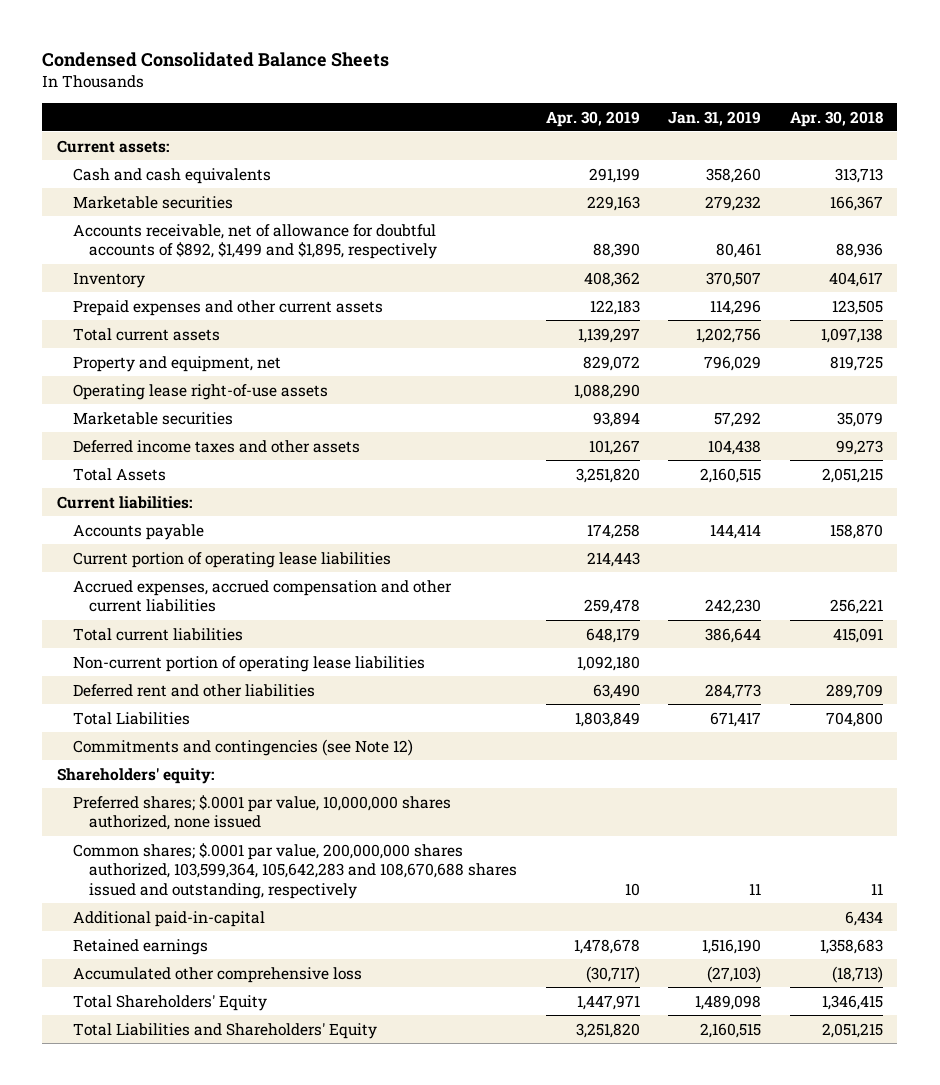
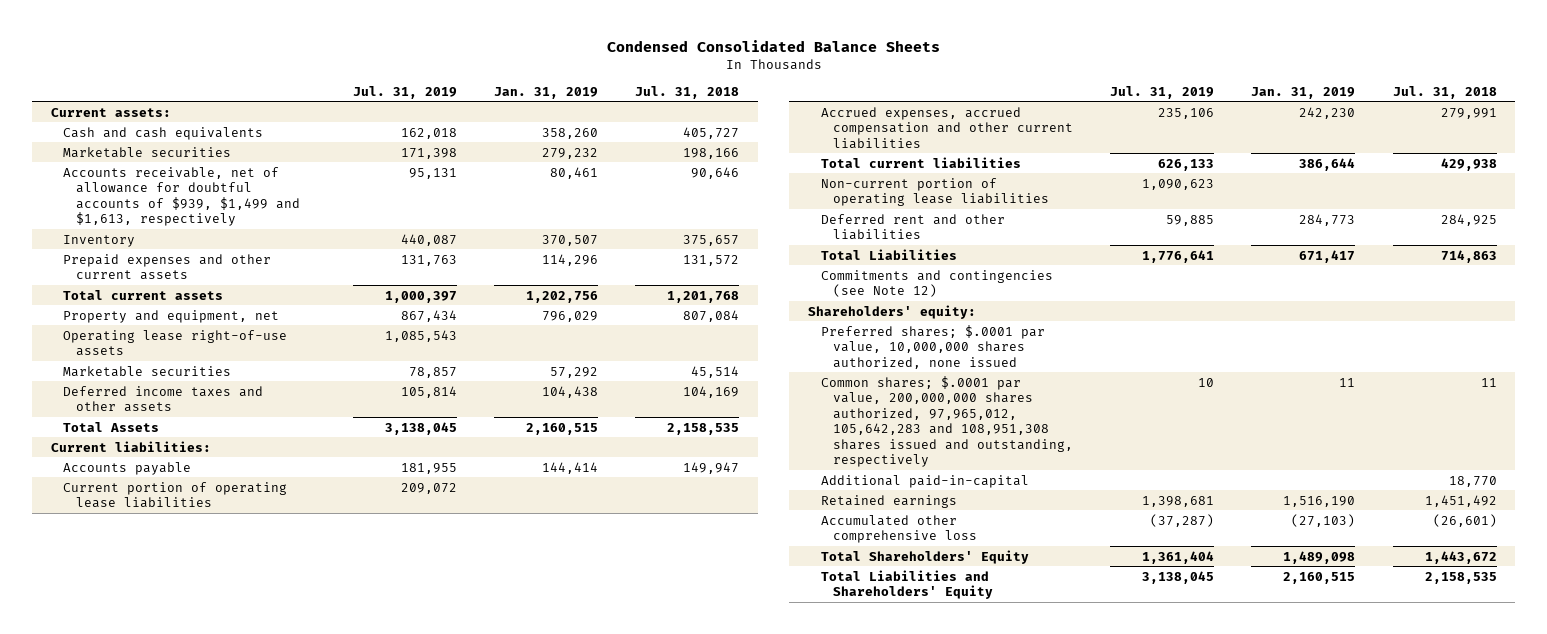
[545,110,640,127] Apr. 30, 2019 -> none
[790,110,884,127] Apr. 30, 2018 -> none
none -> [353,85,458,99] Jul. 31, 2019
none -> [635,85,740,99] Jul. 31, 2018
[72,223,438,260] Accounts receivable, net of allowance for doubtful accounts of $892, $1,499 and $1,895, respectively -> [63,166,301,227] Accounts receivable, net of allowance for doubtful accounts of $939, $1,499 and $1,613, respectively
[72,842,518,900] Common shares; $.0001 par value, 200,000,000 shares authorized, 103,599,364, 105,642,283 and 108,670,688 shares issued and outstanding, respectively -> [820,375,1074,468] Common shares; $.0001 par value, 200,000,000 shares authorized, 97,965,012, 105,642,283 and 108,951,308 shares issued and outstanding, respectively

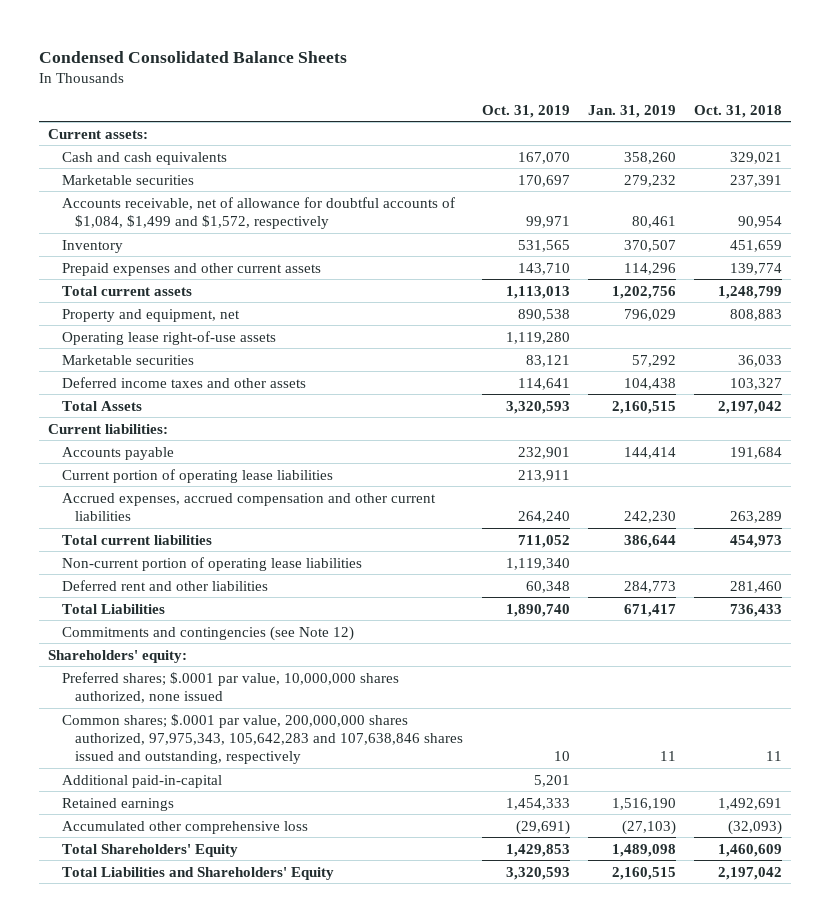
[353,85,458,99] Jul. 31, 2019 -> none
[635,85,740,99] Jul. 31, 2018 -> none
none -> [481,104,570,118] Oct. 31, 2019
none -> [693,104,782,118] Oct. 31, 2018
[63,166,301,227] Accounts receivable, net of allowance for doubtful accounts of $939, $1,499 and $1,613, respectively -> [61,196,455,229] Accounts receivable, net of allowance for doubtful accounts of $1,084, $1,499 and $1,572, respectively
[820,375,1074,468] Common shares; $.0001 par value, 200,000,000 shares authorized, 97,965,012, 105,642,283 and 108,951,308 shares issued and outstanding, respectively -> [61,713,464,765] Common shares; $.0001 par value, 200,000,000 shares authorized, 97,975,343, 105,642,283 and 107,638,846 shares issued and outstanding, respectively

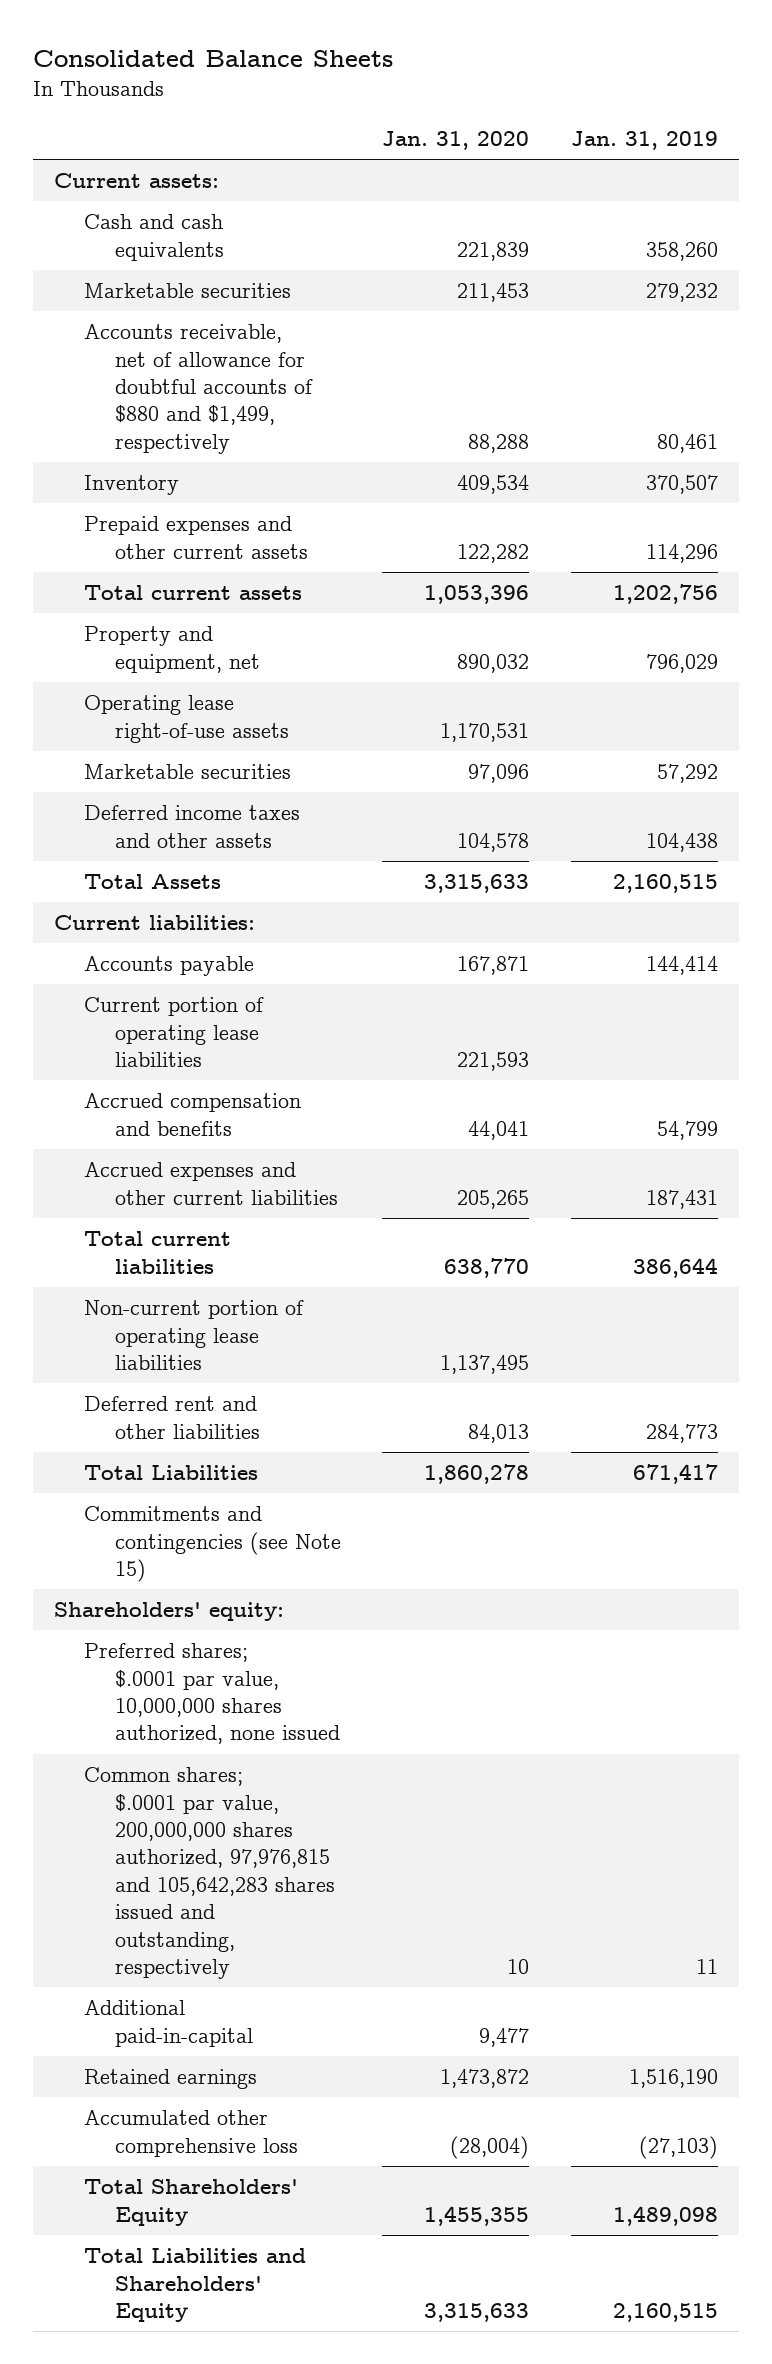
[39,50,348,63] Condensed Consolidated Balance Sheets -> [33,49,394,67] Consolidated Balance Sheets
[481,104,570,118] Oct. 31, 2019 -> none
[693,104,782,118] Oct. 31, 2018 -> none
none -> [382,130,530,150] Jan. 31, 2020
[61,196,455,229] Accounts receivable, net of allowance for doubtful accounts of $1,084, $1,499 and $1,572, respectively -> [84,324,313,454] Accounts receivable, net of allowance for doubtful accounts of $880 and $1,499, respectively
none -> [84,1093,302,1136] Accrued compensation and benefits
[61,492,436,521] Accrued expenses, accrued compensation and other current liabilities -> [84,1162,338,1205] Accrued expenses and other current liabilities
[623,510,676,523] 242,230 -> [646,1189,719,1209] 187,431
[61,625,354,641] Commitments and contingencies (see Note 12) -> [84,1506,341,1582] Commitments and contingencies (see Note 15)
[61,713,464,765] Common shares; $.0001 par value, 200,000,000 shares authorized, 97,975,343, 105,642,283 and 107,638,846 shares issued and outstanding, respectively -> [84,1767,335,1979] Common shares; $.0001 par value, 200,000,000 shares authorized, 97,976,815 and 105,642,283 shares issued and outstanding, respectively

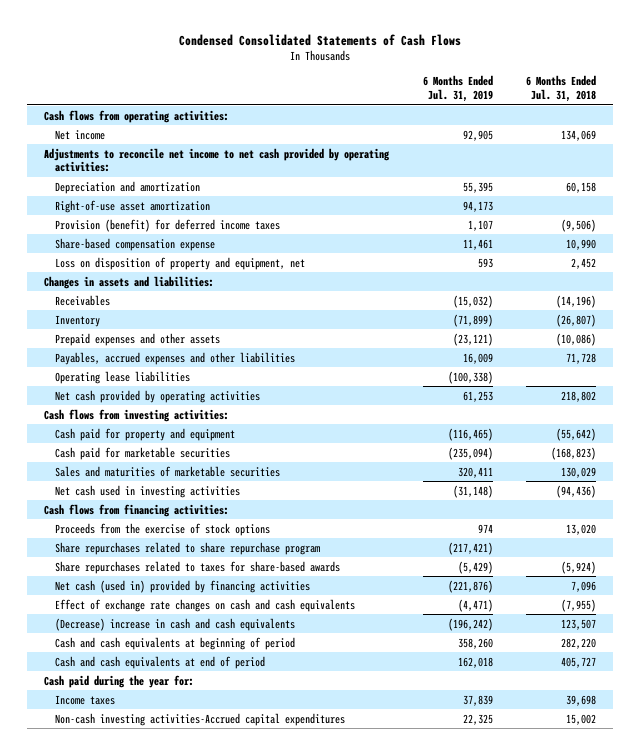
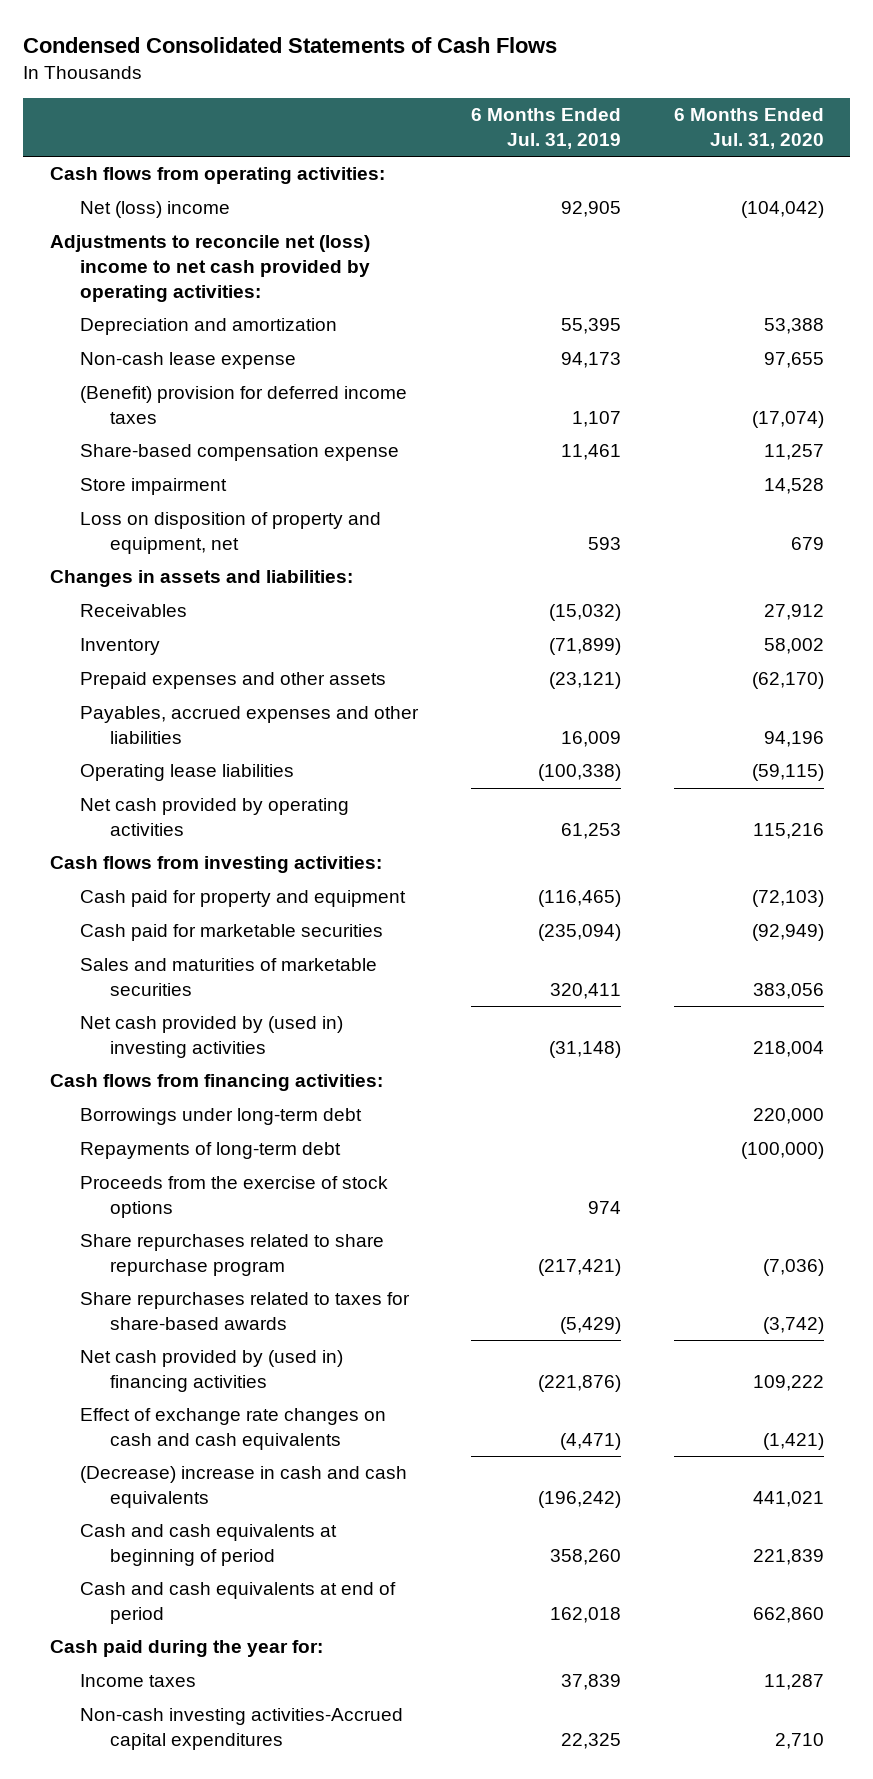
[526,75,597,103] 6 Months Ended Jul. 31, 2018 -> none
none -> [673,108,824,150] 6 Months Ended Jul. 31, 2020
[55,129,106,140] Net income -> [79,201,230,219] Net (loss) income
[43,147,390,173] Adjustments to reconcile net income to net cash provided by operating activities: -> [49,235,370,303] Adjustments to reconcile net (loss) income to net cash provided by operating activities:
[55,199,211,213] Right-of-use asset amortization -> [79,352,296,370] Non-cash lease expense
[55,218,281,232] Provision (benefit) for deferred income taxes -> [79,386,407,425] (Benefit) provision for deferred income taxes
none -> [79,478,227,496] Store impairment
[55,484,241,498] Net cash used in investing activities -> [79,1016,343,1059] Net cash provided by (used in) investing activities
none -> [79,1108,362,1126] Borrowings under long-term debt
none -> [79,1142,341,1160] Repayments of long-term debt
[55,579,311,593] Net cash (used in) provided by financing activities -> [79,1350,343,1393] Net cash provided by (used in) financing activities

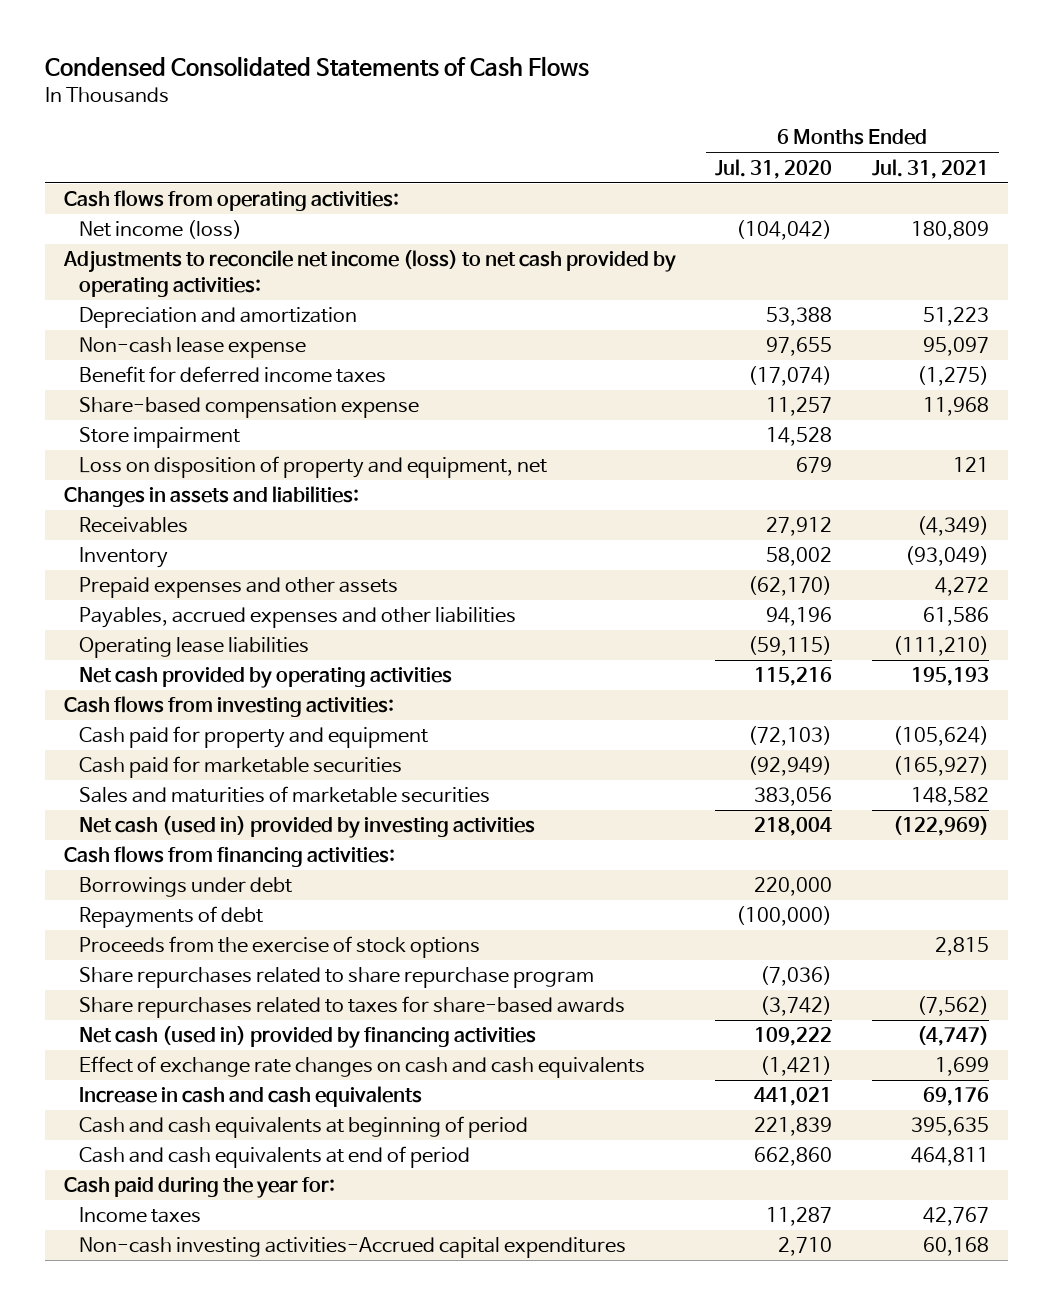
[470,108,621,150] 6 Months Ended Jul. 31, 2019 -> none
none -> [871,158,989,179] Jul. 31, 2021
[79,201,230,219] Net (loss) income -> [78,220,242,240] Net income (loss)
[49,235,370,303] Adjustments to reconcile net (loss) income to net cash provided by operating activities: -> [63,250,677,297] Adjustments to reconcile net income (loss) to net cash provided by operating activities:
[79,386,407,425] (Benefit) provision for deferred income taxes -> [78,366,386,384] Benefit for deferred income taxes
[79,1016,343,1059] Net cash provided by (used in) investing activities -> [78,816,535,839] Net cash (used in) provided by investing activities
[79,1108,362,1126] Borrowings under long-term debt -> [78,877,292,898] Borrowings under debt
[79,1142,341,1160] Repayments of long-term debt -> [78,906,263,929] Repayments of debt
[79,1350,343,1393] Net cash provided by (used in) financing activities -> [78,1026,536,1049] Net cash (used in) provided by financing activities
[79,1466,407,1509] (Decrease) increase in cash and cash equivalents -> [78,1086,422,1108] Increase in cash and cash equivalents

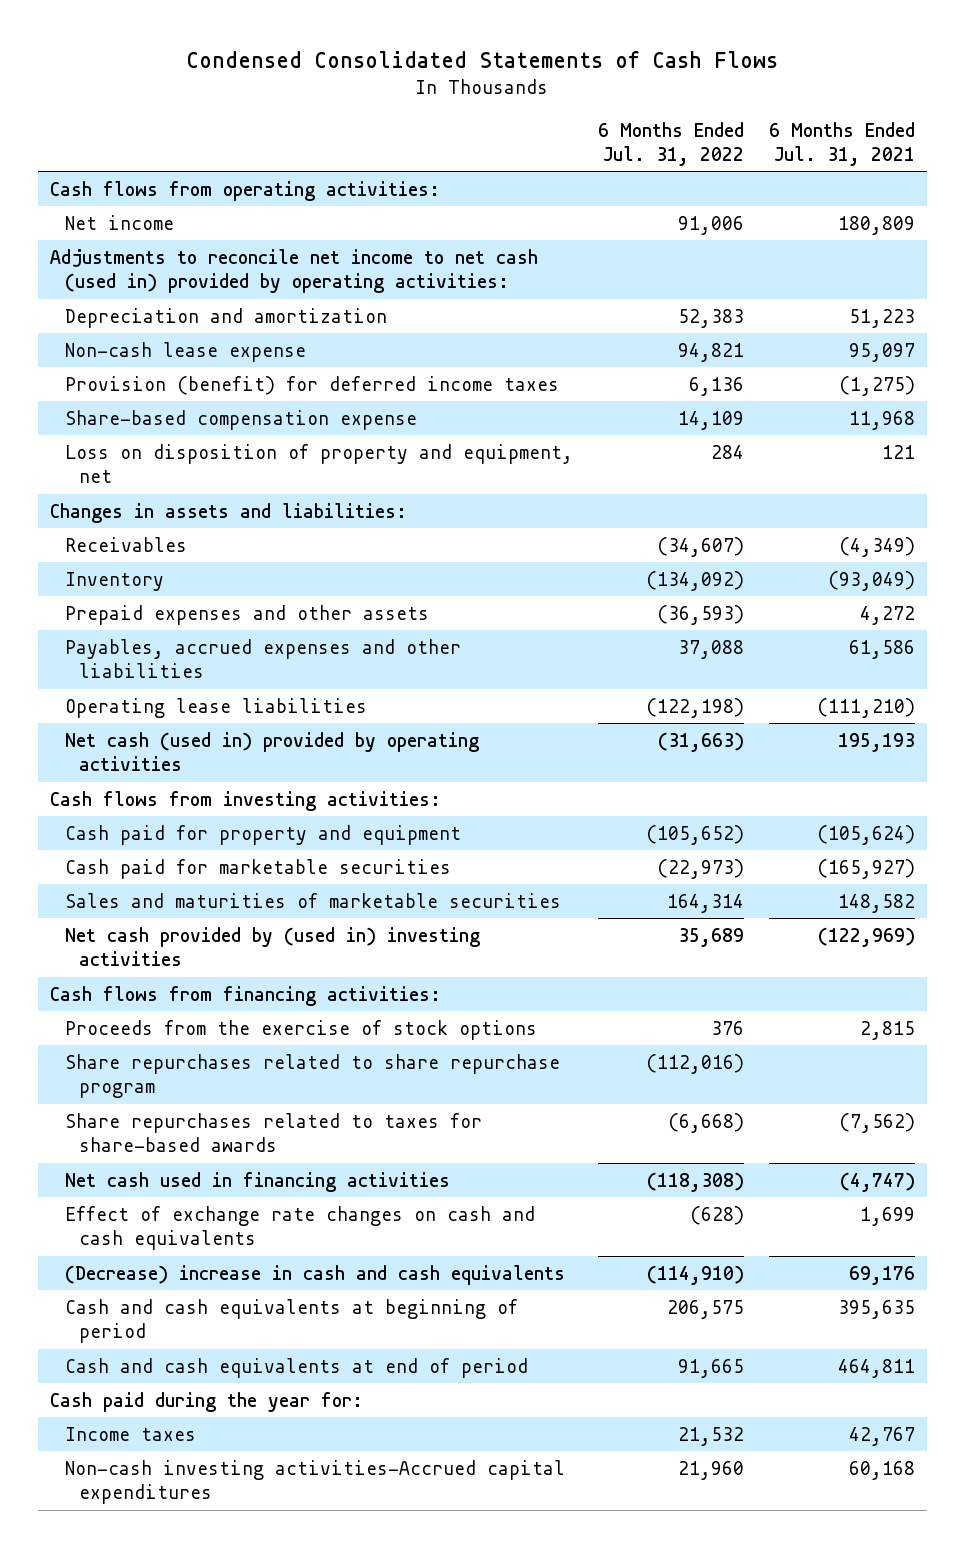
[715,158,833,179] Jul. 31, 2020 -> none
none -> [597,121,744,167] 6 Months Ended Jul. 31, 2022
[78,220,242,240] Net income (loss) -> [64,214,174,230] Net income
[63,250,677,297] Adjustments to reconcile net income (loss) to net cash provided by operating activities: -> [50,248,539,294] Adjustments to reconcile net income to net cash (used in) provided by operating activities:
[78,366,386,384] Benefit for deferred income taxes -> [64,375,559,395] Provision (benefit) for deferred income taxes
[78,427,240,449] Store impairment -> none
[78,667,452,689] Net cash provided by operating activities -> [64,731,479,772] Net cash (used in) provided by operating activities
[78,816,535,839] Net cash (used in) provided by investing activities -> [64,926,480,967] Net cash provided by (used in) investing activities
[78,877,292,898] Borrowings under debt -> none
[78,906,263,929] Repayments of debt -> none
[78,1026,536,1049] Net cash (used in) provided by financing activities -> [64,1171,450,1192] Net cash used in financing activities
[78,1086,422,1108] Increase in cash and cash equivalents -> [64,1264,565,1285] (Decrease) increase in cash and cash equivalents

